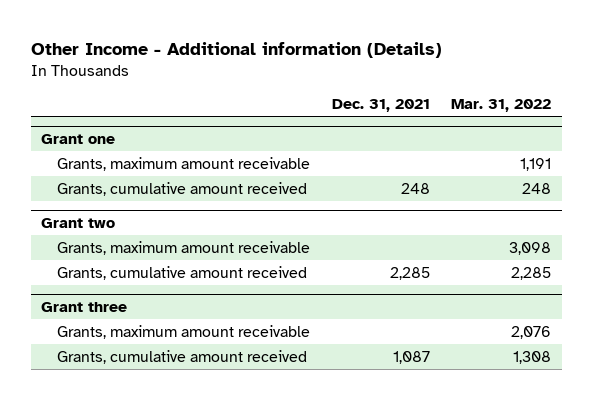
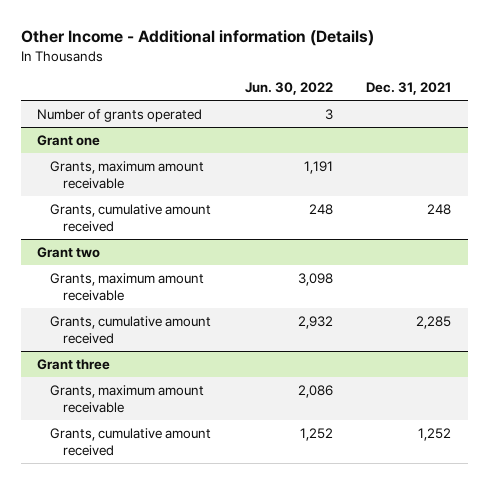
[451,98,552,112] Mar. 31, 2022 -> none
none -> [244,82,333,96] Jun. 30, 2022
none -> [37,108,203,122] Number of grants operated
[392,350,430,364] 1,087 -> [418,427,452,441] 1,252

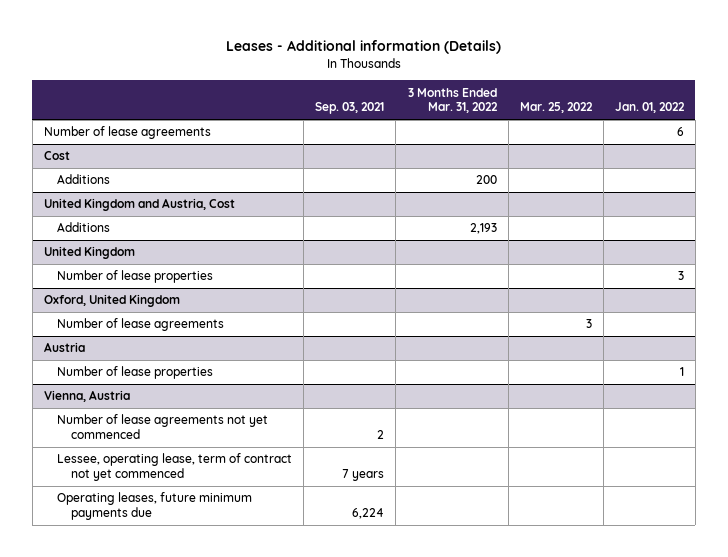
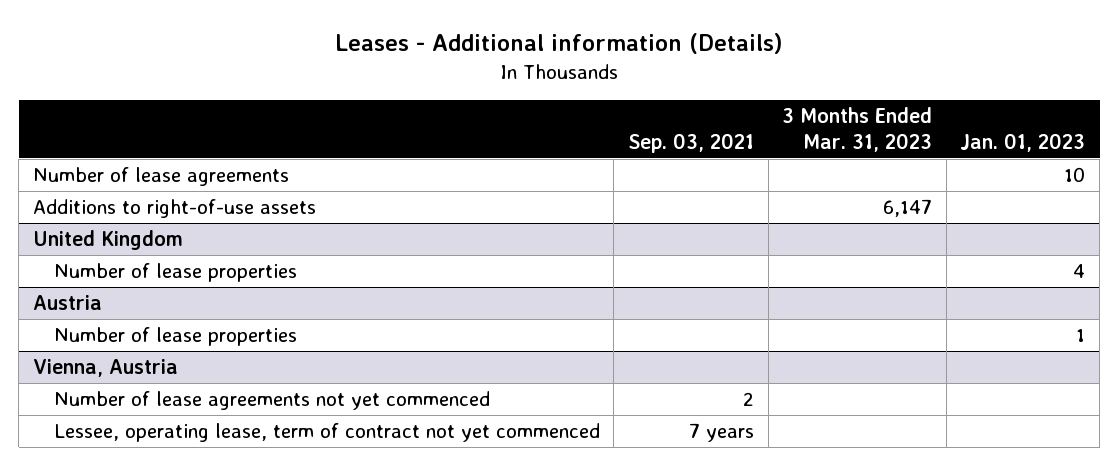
[407,87,498,114] 3 Months Ended Mar. 31, 2022 -> none
[519,102,593,114] Mar. 25, 2022 -> none
[614,102,685,114] Jan. 01, 2022 -> none
none -> [782,107,933,153] 3 Months Ended Mar. 31, 2023
none -> [960,133,1086,153] Jan. 01, 2023
[43,151,70,161] Cost -> none
[57,174,111,185] Additions -> none
[43,198,235,212] United Kingdom and Austria, Cost -> none
[57,222,111,233] Additions -> none
none -> [32,198,316,218] Additions to right-of-use assets
[43,294,180,308] Oxford, United Kingdom -> none
[57,318,225,332] Number of lease agreements -> none
[57,492,253,521] Operating leases, future minimum payments due -> none

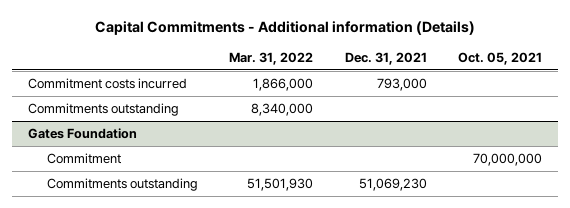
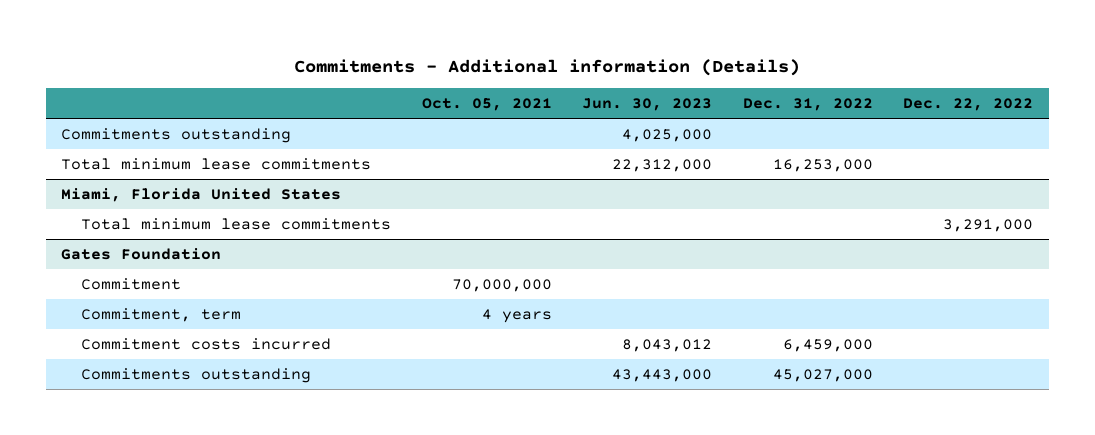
[95,20,476,35] Capital Commitments - Additional information (Details) -> [294,58,801,76] Commitments - Additional information (Details)
[229,51,314,65] Mar. 31, 2022 -> none
[344,51,427,65] Dec. 31, 2021 -> none
none -> [582,98,713,112] Jun. 30, 2023
none -> [742,98,873,112] Dec. 31, 2022
none -> [903,98,1034,112] Dec. 22, 2022
[27,78,187,90] Commitment costs incurred -> none
none -> [61,157,372,170] Total minimum lease commitments
none -> [61,187,342,202] Miami, Florida United States
none -> [80,217,391,230] Total minimum lease commitments
none -> [80,307,241,322] Commitment, term
none -> [80,337,331,350] Commitment costs incurred

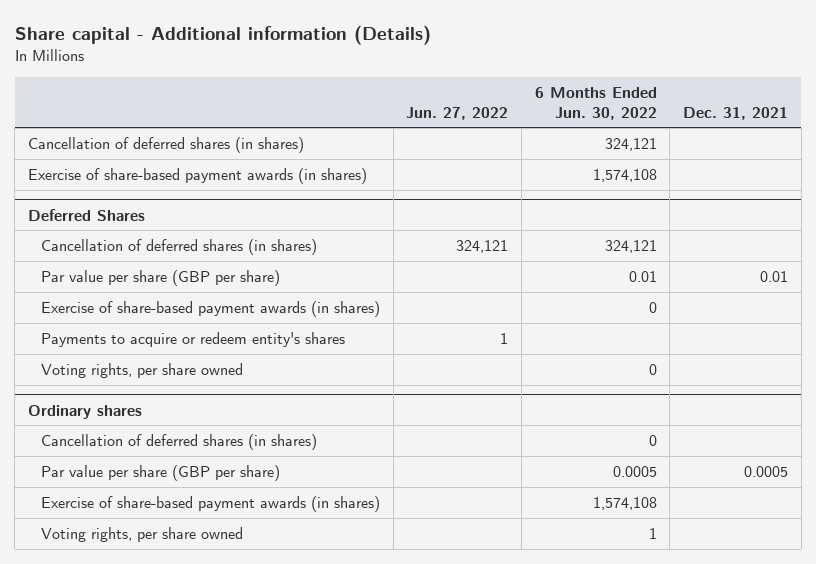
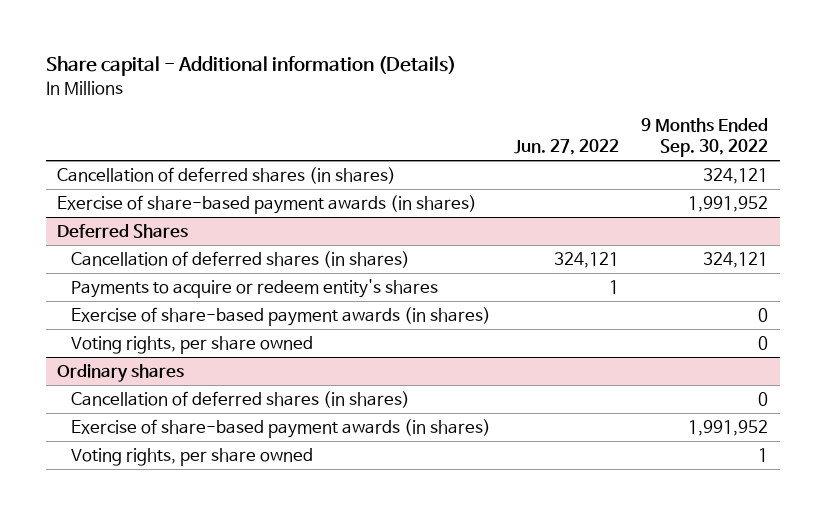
[534,86,657,120] 6 Months Ended Jun. 30, 2022 -> none
[682,106,788,120] Dec. 31, 2021 -> none
none -> [641,117,769,158] 9 Months Ended Sep. 30, 2022
[41,269,281,286] Par value per share (GBP per share) -> none
[41,300,381,317] Exercise of share-based payment awards (in shares) -> [71,306,492,326] Exercise of share-based payment awards (in shares)
[41,464,281,481] Par value per share (GBP per share) -> none

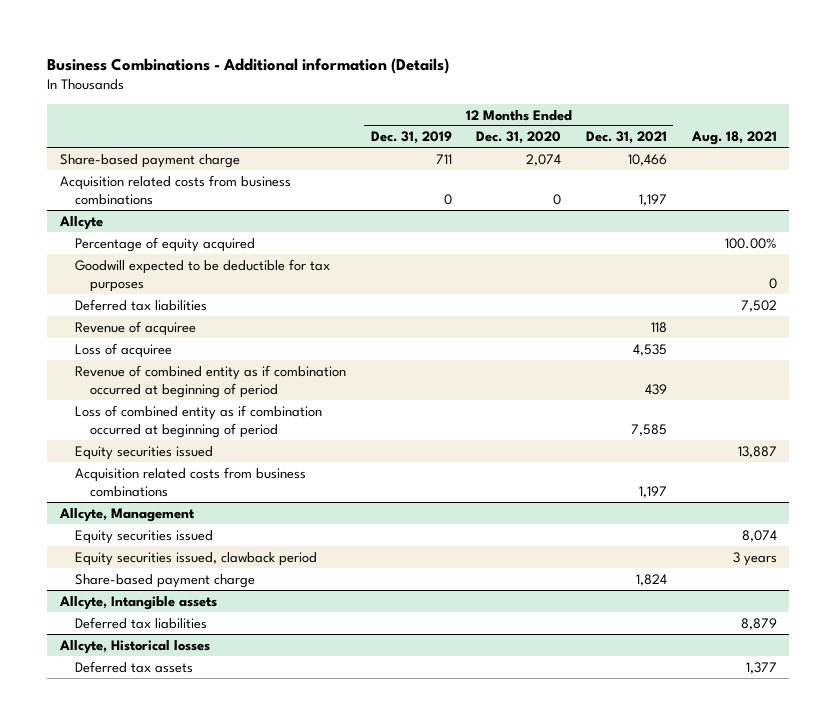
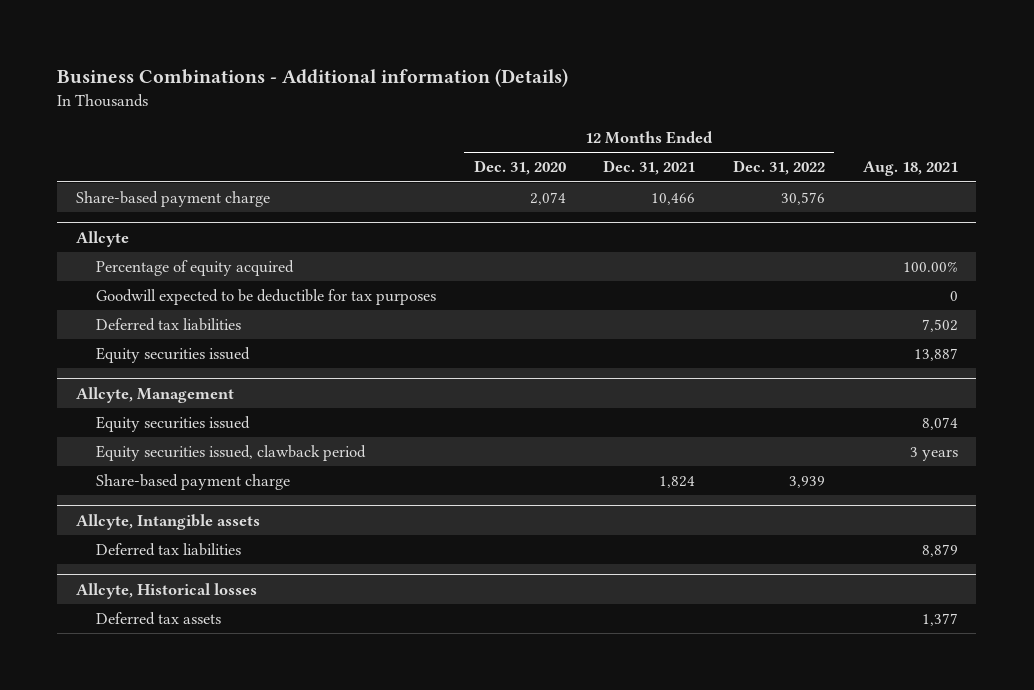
[370,131,452,145] Dec. 31, 2019 -> none
none -> [732,160,825,176] Dec. 31, 2022
[59,174,291,205] Acquisition related costs from business combinations -> none
[74,320,196,336] Revenue of acquiree -> none
[74,342,172,358] Loss of acquiree -> none
[74,364,346,398] Revenue of combined entity as if combination occurred at beginning of period -> none
[74,404,322,438] Loss of combined entity as if combination occurred at beginning of period -> none
[74,466,306,497] Acquisition related costs from business combinations -> none

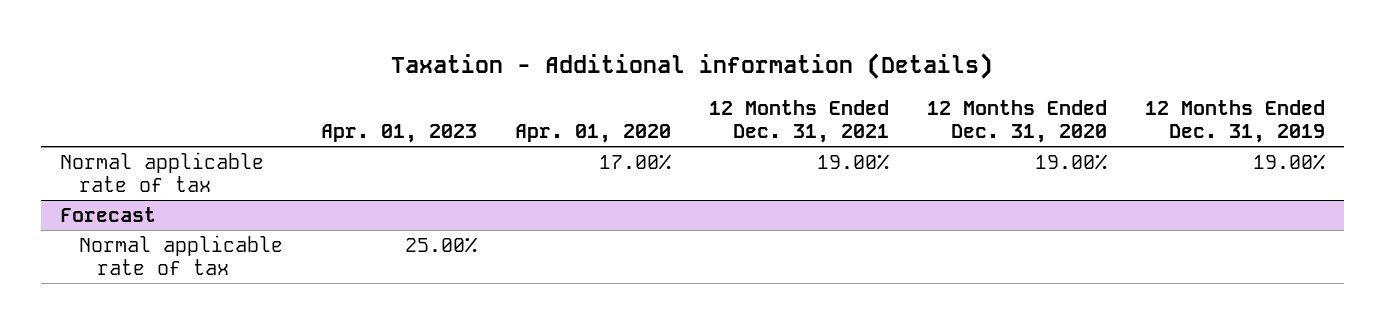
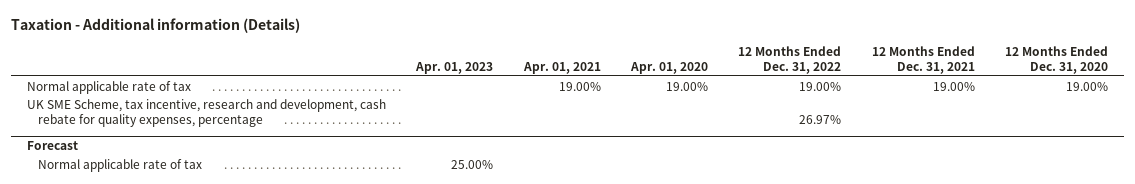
[1144,99,1325,144] 12 Months Ended Dec. 31, 2019 -> none
none -> [522,61,601,74] Apr. 01, 2021
none -> [738,45,842,74] 12 Months Ended Dec. 31, 2022
[598,153,671,170] 17.00% -> [665,81,708,91] 19.00%
none -> [26,98,386,127] UK SME Scheme, tax incentive, research and development, cash rebate for quality expenses, percentage

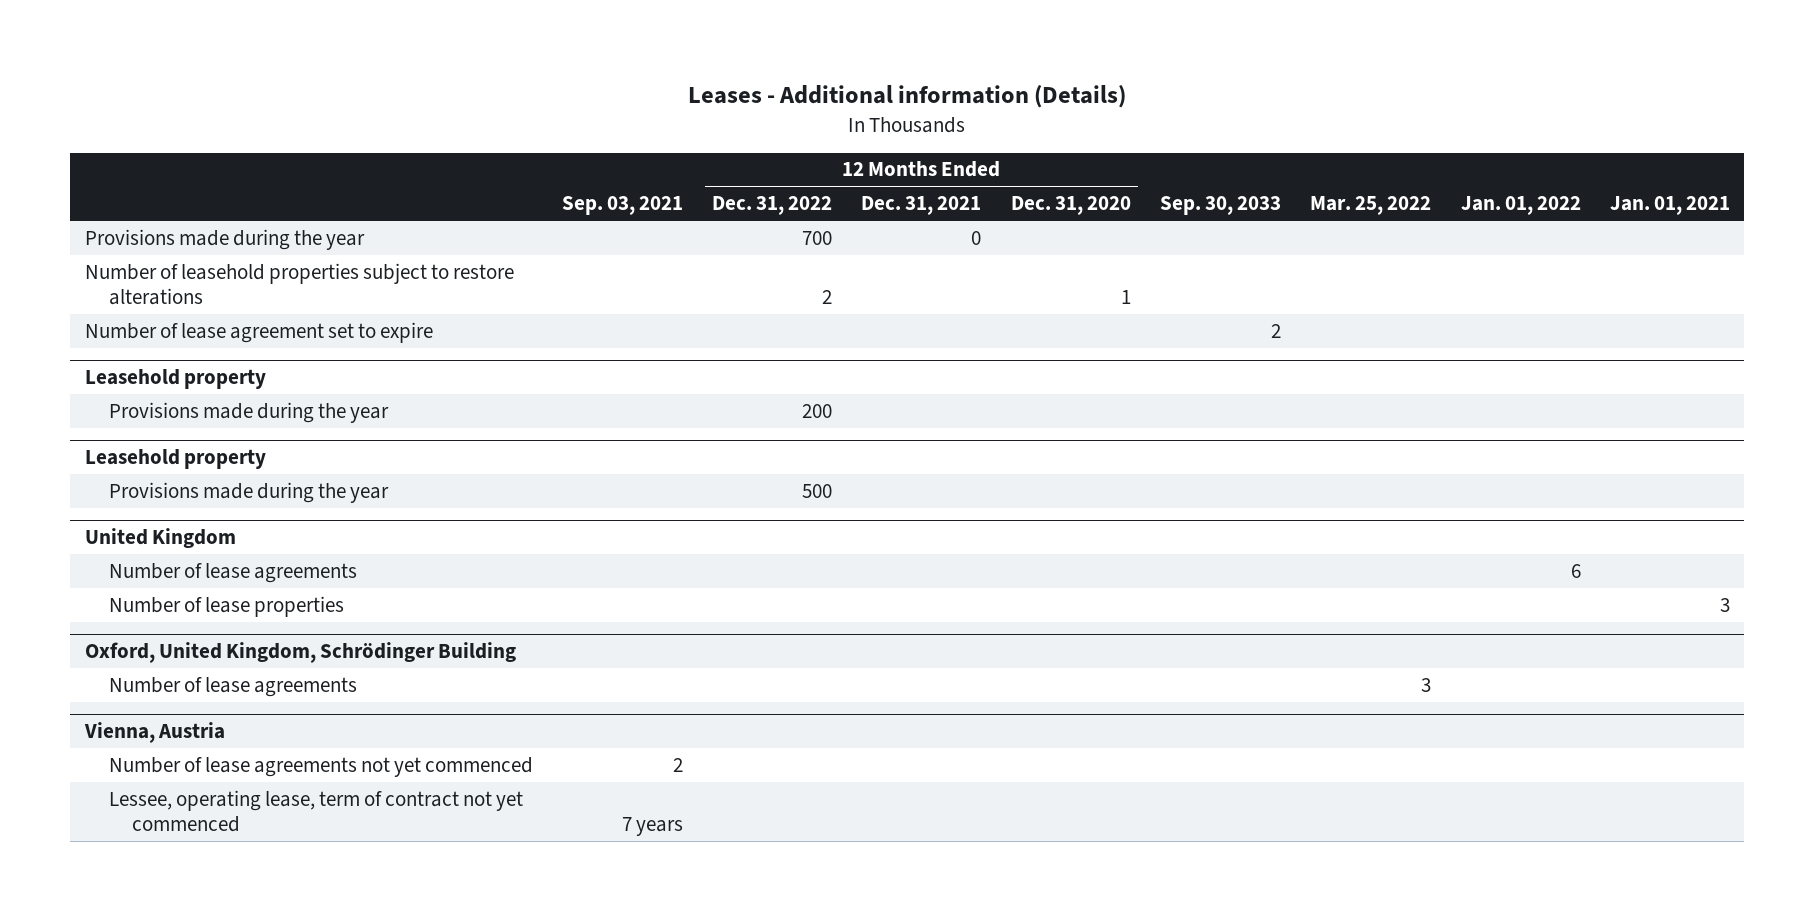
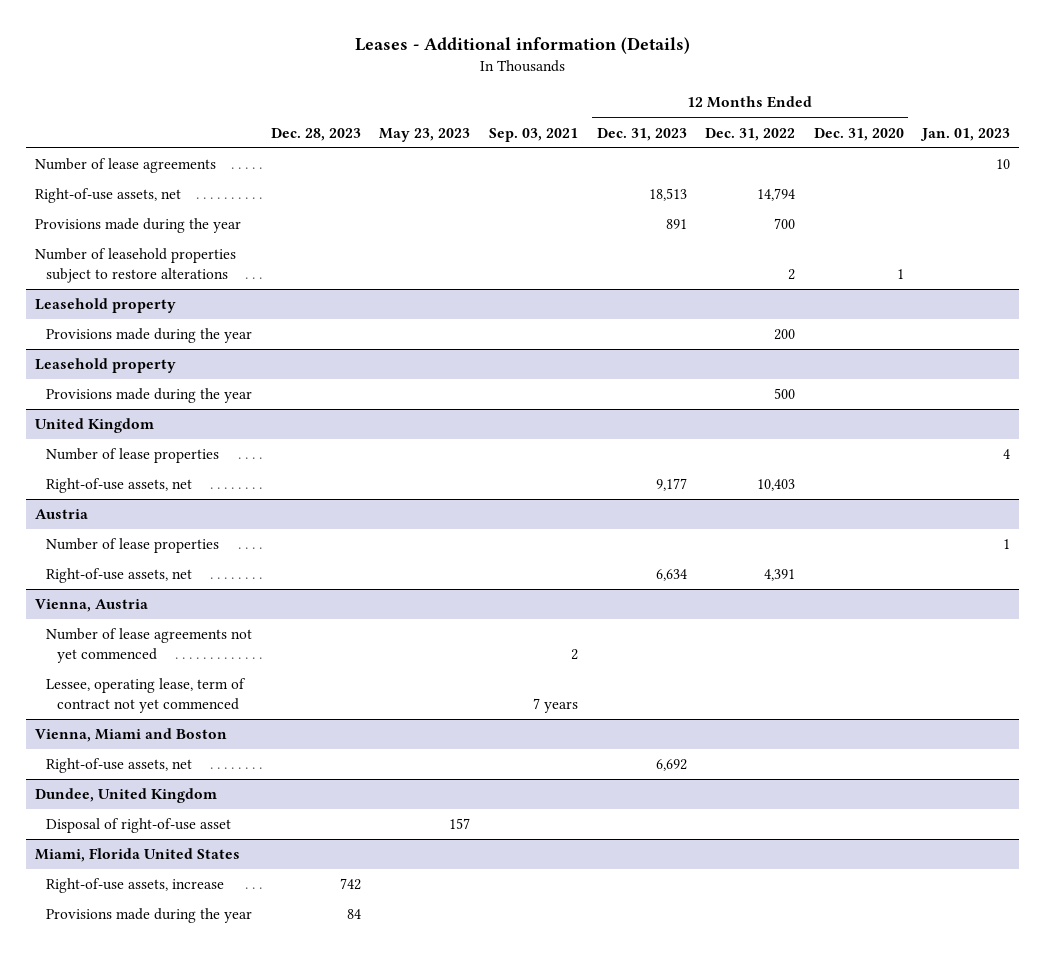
[861,196,982,216] Dec. 31, 2021 -> none
[1160,196,1282,216] Sep. 30, 2033 -> none
[1310,196,1432,216] Mar. 25, 2022 -> none
[1460,196,1581,216] Jan. 01, 2022 -> none
[1609,196,1730,216] Jan. 01, 2021 -> none
none -> [270,127,361,141] Dec. 28, 2023
none -> [379,127,471,142] May 23, 2023
none -> [596,127,687,141] Dec. 31, 2023
none -> [920,127,1011,141] Jan. 01, 2023
none -> [35,158,217,174] Number of lease agreements
none -> [35,188,182,204] Right-of-use assets, net
[84,321,433,343] Number of lease agreement set to expire -> none
[108,562,357,583] Number of lease agreements -> none
[84,642,516,664] Oxford, United Kingdom, Schrödinger Building -> none
[108,676,357,697] Number of lease agreements -> none
none -> [46,478,193,494] Right-of-use assets, net
none -> [35,509,89,520] Austria
none -> [46,538,220,554] Number of lease properties
none -> [46,568,193,584] Right-of-use assets, net
none -> [35,728,228,743] Vienna, Miami and Boston
none -> [46,758,193,774] Right-of-use assets, net
none -> [35,788,218,804] Dundee, United Kingdom
none -> [46,818,232,834] Disposal of right-of-use asset
none -> [35,848,241,863] Miami, Florida United States
none -> [46,878,225,894] Right-of-use assets, increase
none -> [46,908,253,924] Provisions made during the year

